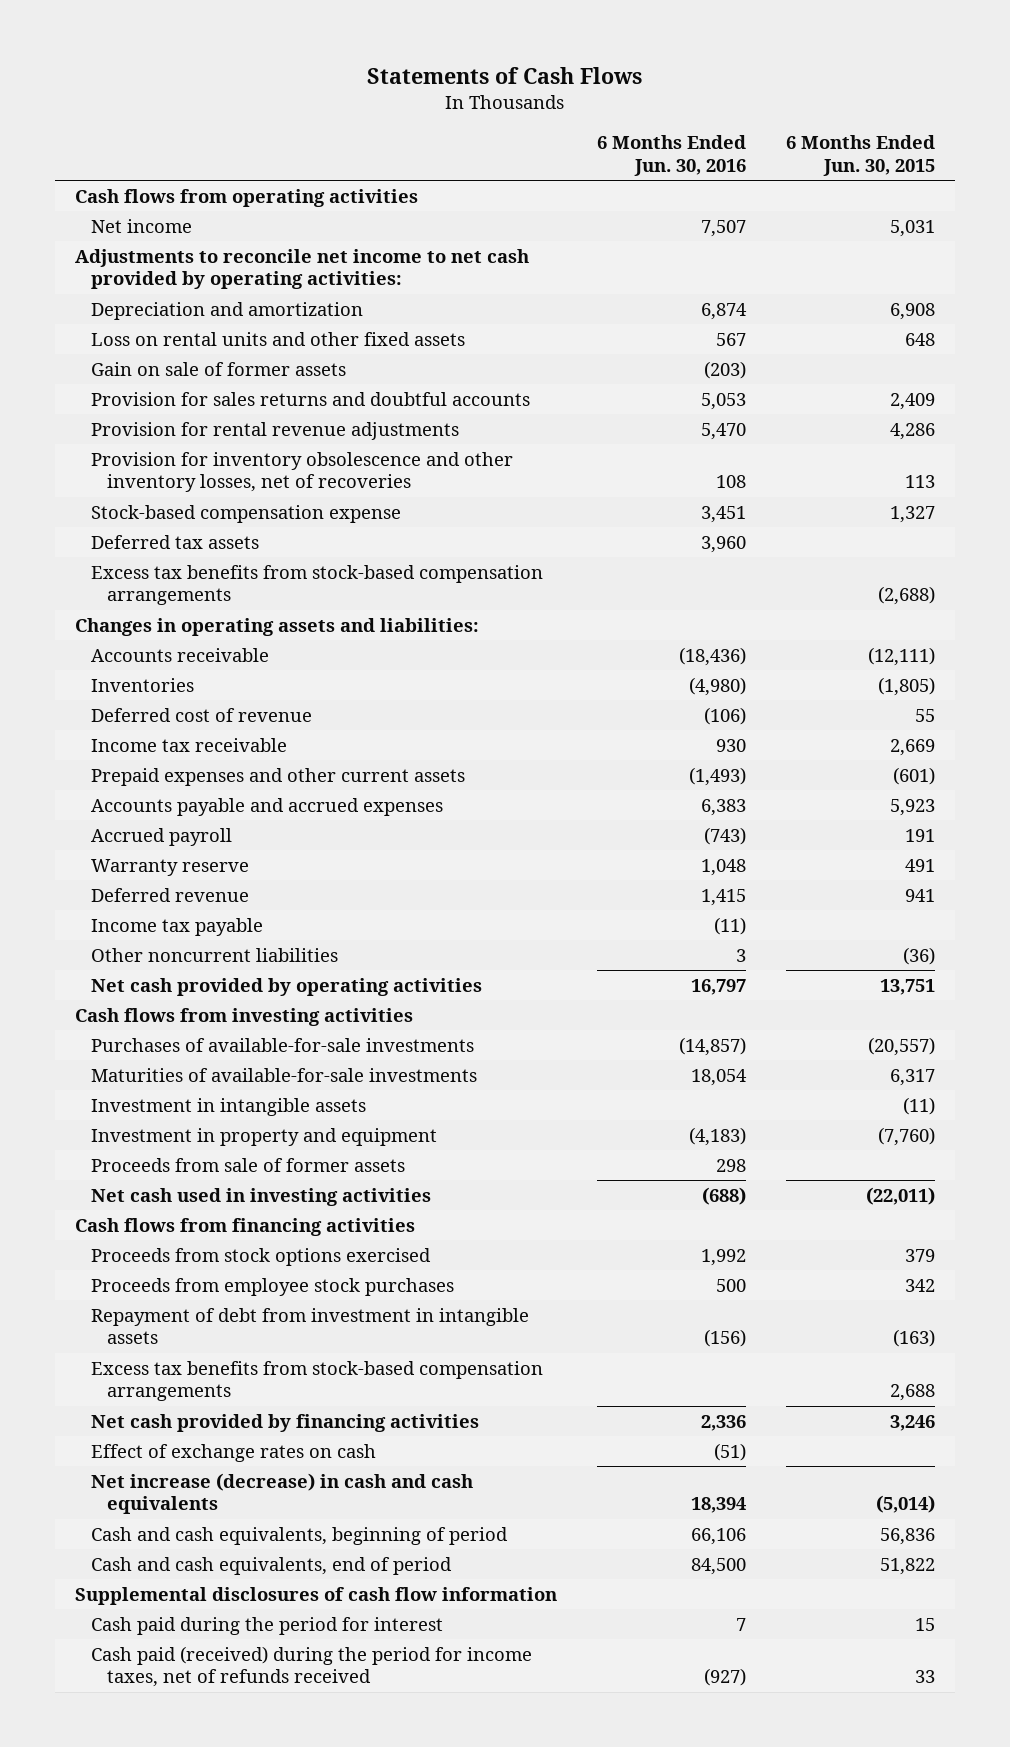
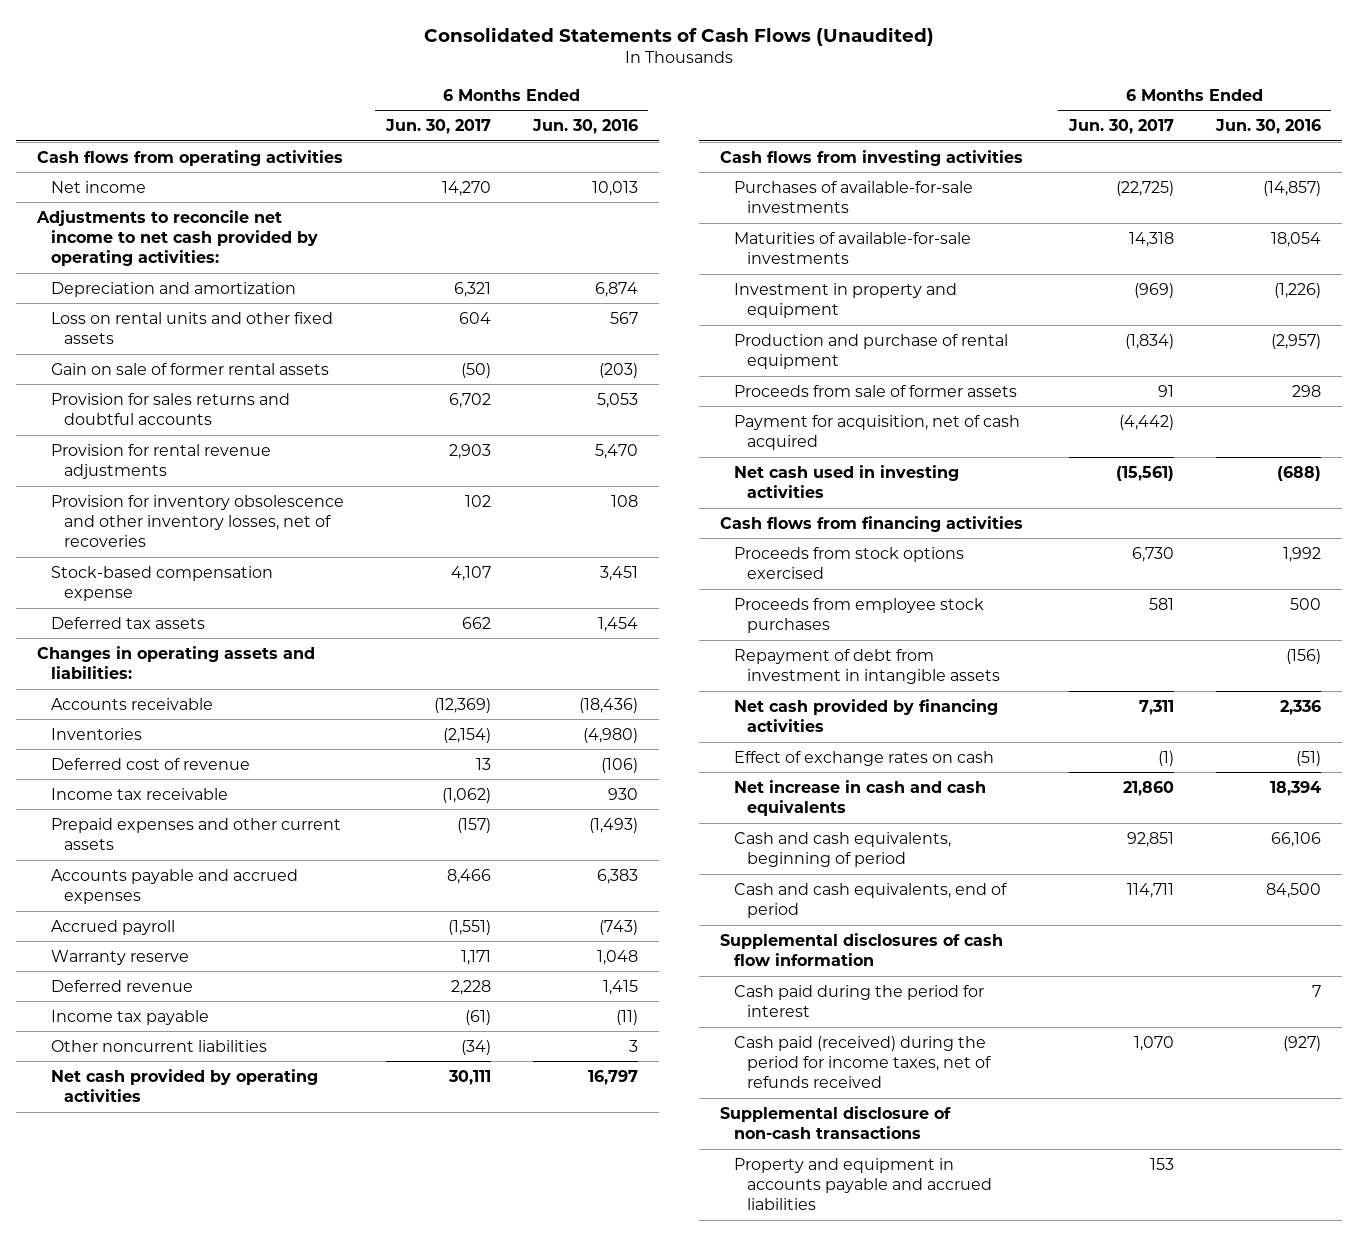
[367,66,643,84] Statements of Cash Flows -> [423,26,934,46] Consolidated Statements of Cash Flows (Unaudited)
[786,135,936,176] 6 Months Ended Jun. 30, 2015 -> none
none -> [384,118,491,134] Jun. 30, 2017
[701,219,747,237] 7,507 -> [591,180,638,196] 10,013
[90,361,346,376] Gain on sale of former assets -> [50,362,329,375] Gain on sale of former rental assets
[90,564,543,606] Excess tax benefits from stock-based compensation arrangements -> none
[701,535,747,553] 3,960 -> [597,616,638,632] 1,454
[90,1097,366,1116] Investment in intangible assets -> none
[689,1126,747,1146] (4,183) -> [1273,282,1321,298] (1,226)
none -> [733,333,1008,370] Production and purchase of rental equipment
none -> [733,414,1020,451] Payment for acquisition, net of cash acquired
[90,1360,543,1402] Excess tax benefits from stock-based compensation arrangements -> none
[90,1472,473,1515] Net increase (decrease) in cash and cash equivalents -> [733,779,986,817] Net increase in cash and cash equivalents
none -> [720,1105,952,1140] Supplemental disclosure of non-cash transactions
none -> [733,1157,993,1211] Property and equipment in accounts payable and accrued liabilities

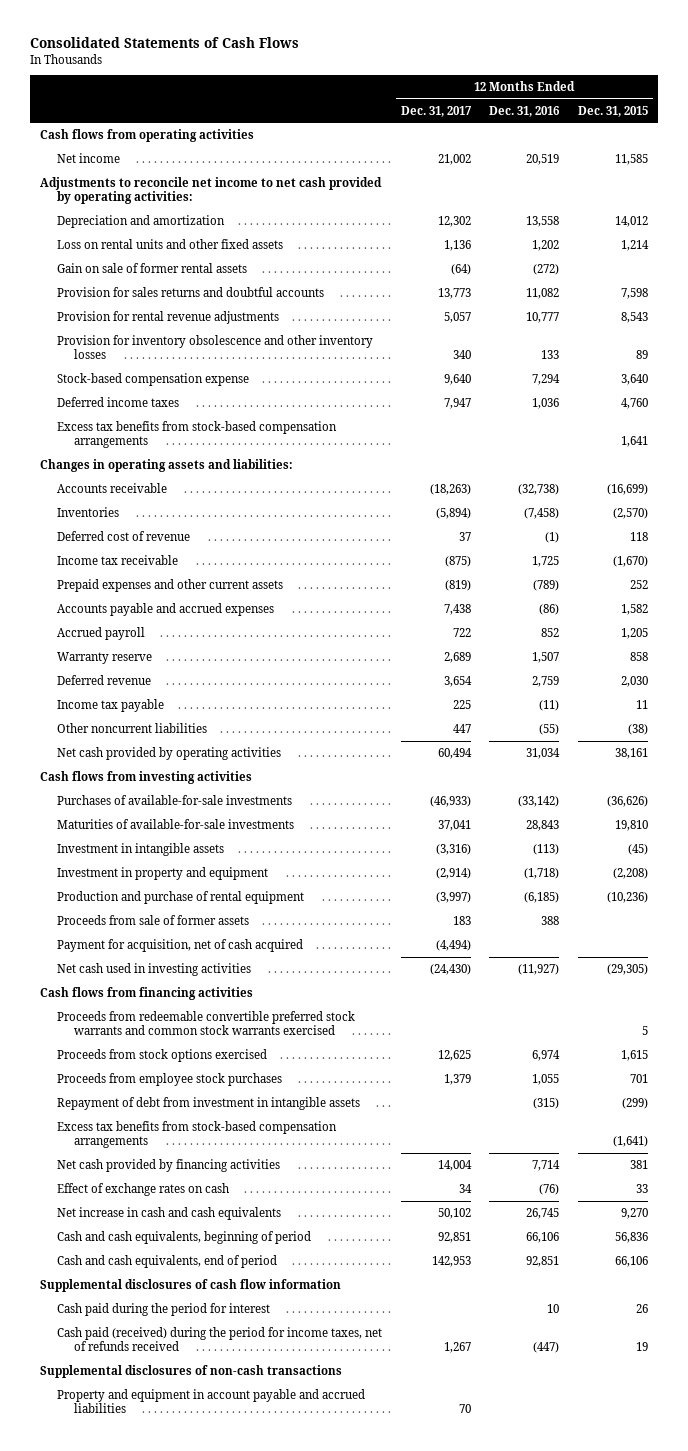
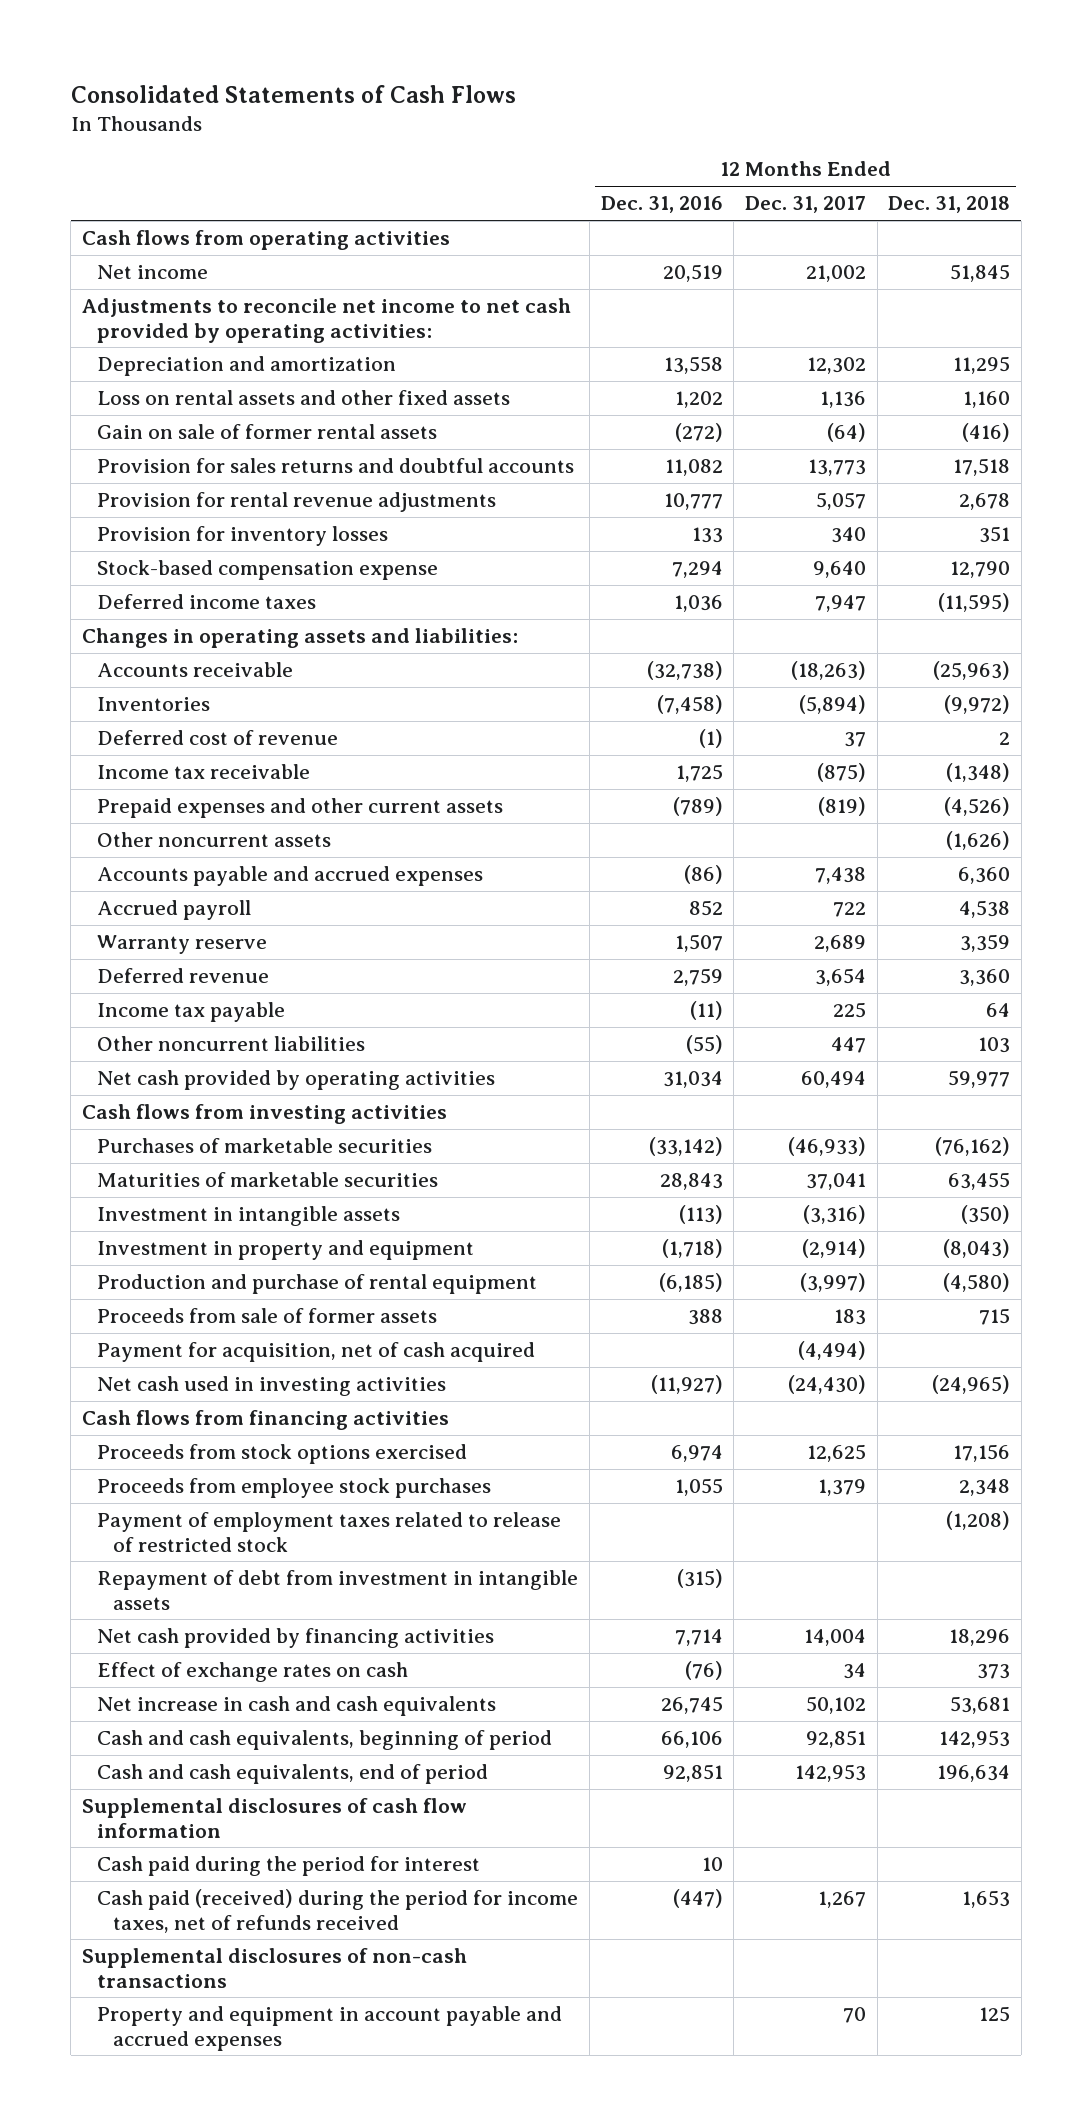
[578,105,649,117] Dec. 31, 2015 -> none
none -> [888,196,1011,214] Dec. 31, 2018
[56,238,283,249] Loss on rental units and other fixed assets -> [97,390,511,406] Loss on rental assets and other fixed assets
[56,334,373,360] Provision for inventory obsolescence and other inventory losses -> [97,526,389,547] Provision for inventory losses
[56,420,337,449] Excess tax benefits from stock-based compensation arrangements -> none
none -> [97,832,332,848] Other noncurrent assets
[56,794,292,805] Purchases of available-for-sale investments -> [97,1138,433,1154] Purchases of marketable securities
[56,818,294,829] Maturities of available-for-sale investments -> [97,1172,439,1188] Maturities of marketable securities
[56,1010,355,1036] Proceeds from redeemable convertible preferred stock warrants and common stock warrants exercised -> none
none -> [97,1512,562,1552] Payment of employment taxes related to release of restricted stock
[56,1120,337,1149] Excess tax benefits from stock-based compensation arrangements -> none
[56,1388,365,1414] Property and equipment in account payable and accrued liabilities -> [97,2006,563,2051] Property and equipment in account payable and accrued expenses

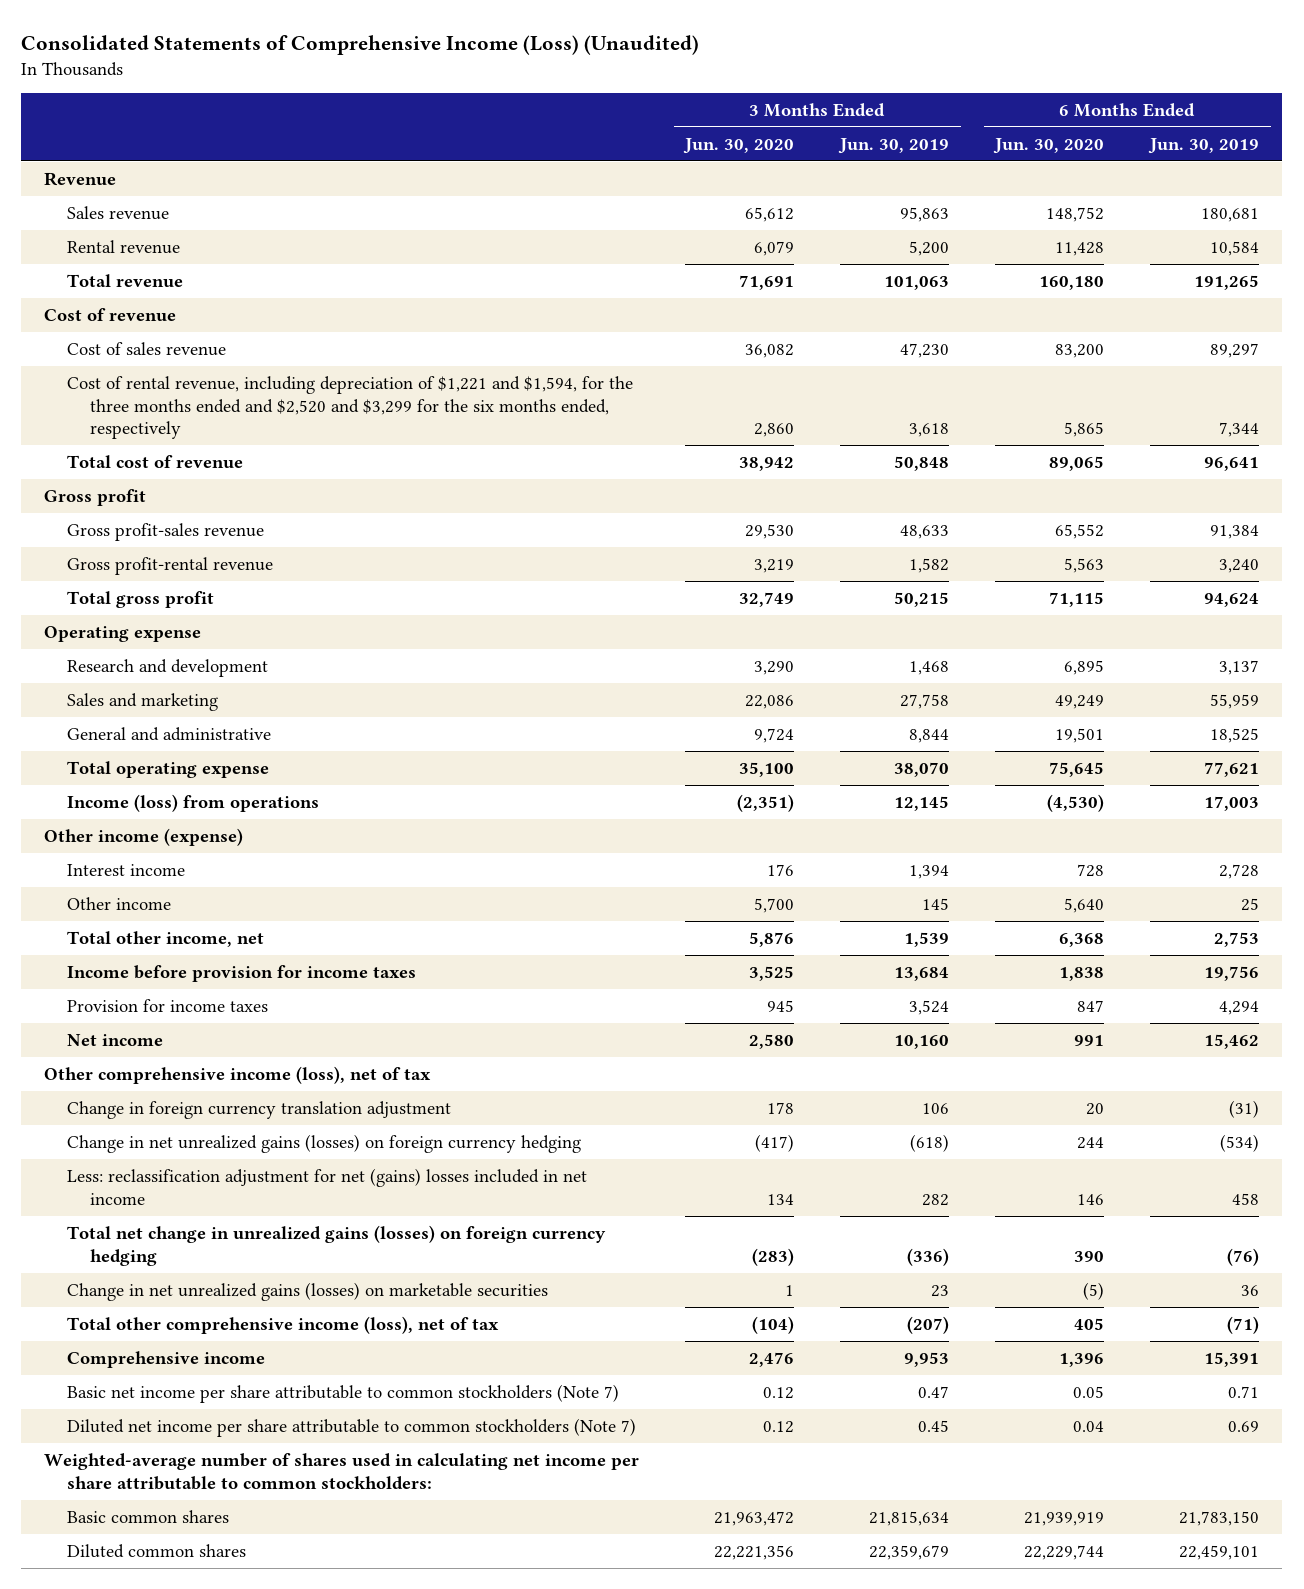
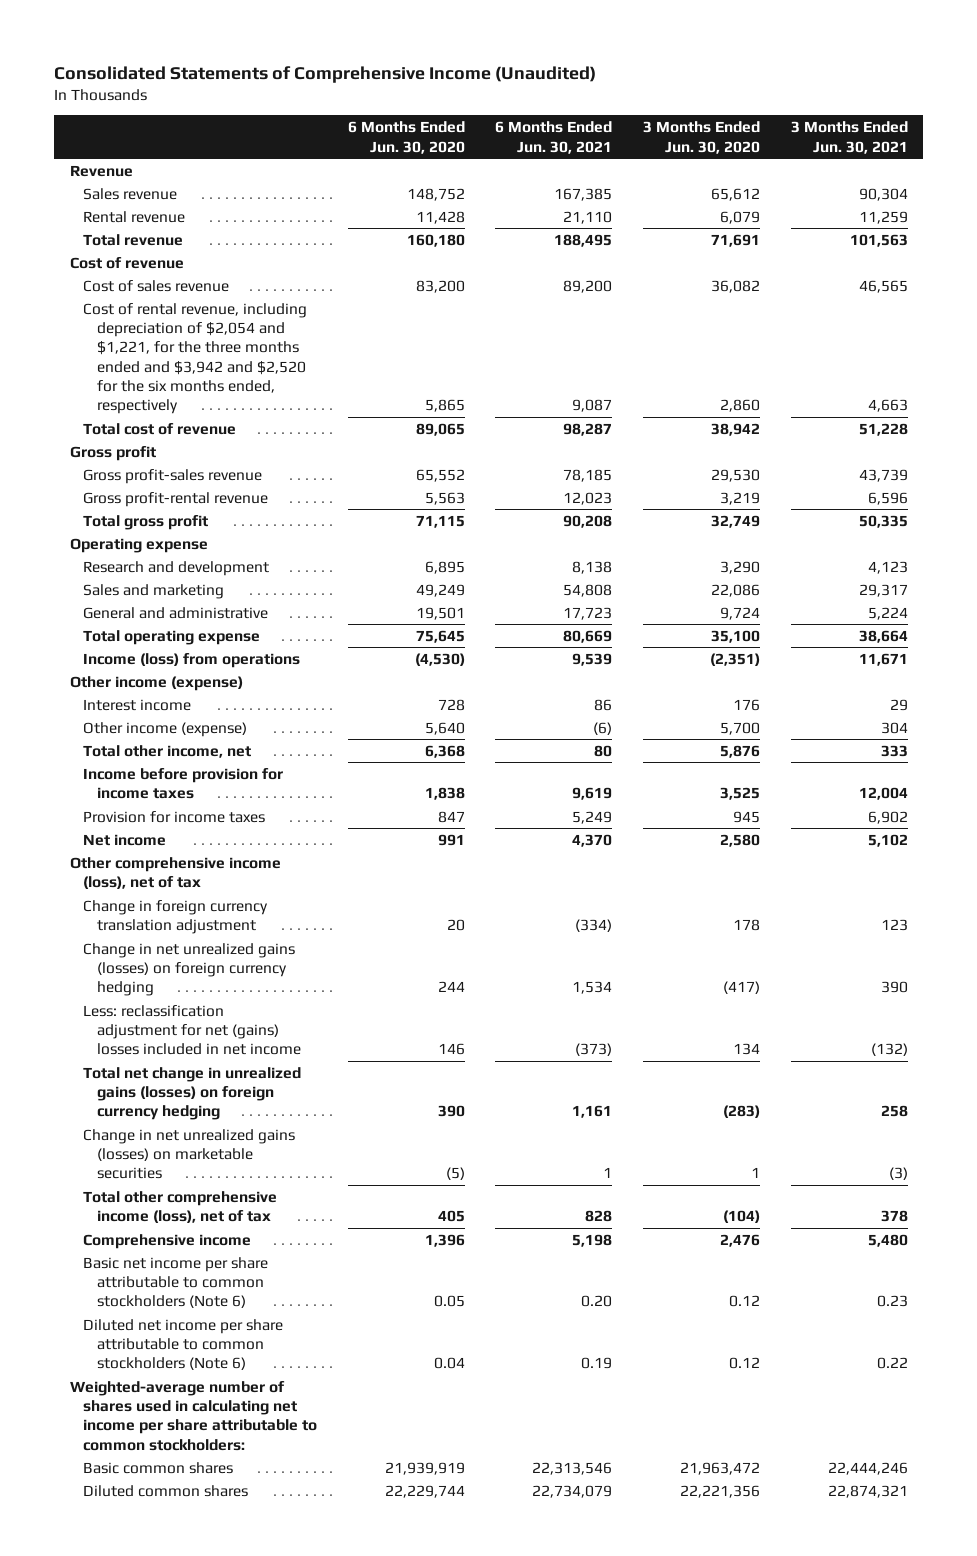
[21,34,700,55] Consolidated Statements of Comprehensive Income (Loss) (Unaudited) -> [54,65,597,83] Consolidated Statements of Comprehensive Income (Unaudited)
[838,137,950,154] Jun. 30, 2019 -> none
[1148,137,1260,154] Jun. 30, 2019 -> none
none -> [495,121,613,154] 6 Months Ended Jun. 30, 2021
none -> [790,121,908,154] 3 Months Ended Jun. 30, 2021
[66,375,633,440] Cost of rental revenue, including depreciation of $1,221 and $1,594, for the three months ended and $2,520 and $3,299 for the six months ended, respectively -> [83,302,308,415] Cost of rental revenue, including depreciation of $2,054 and $1,221, for the three months ended and $3,942 and $2,520 for the six months ended, respectively
[66,896,171,910] Other income -> [83,721,248,737] Other income (expense)
[66,1383,619,1403] Basic net income per share attributable to common stockholders (Note 7) -> [83,1256,269,1309] Basic net income per share attributable to common stockholders (Note 6)
[66,1417,636,1437] Diluted net income per share attributable to common stockholders (Note 7) -> [83,1318,284,1371] Diluted net income per share attributable to common stockholders (Note 6)

